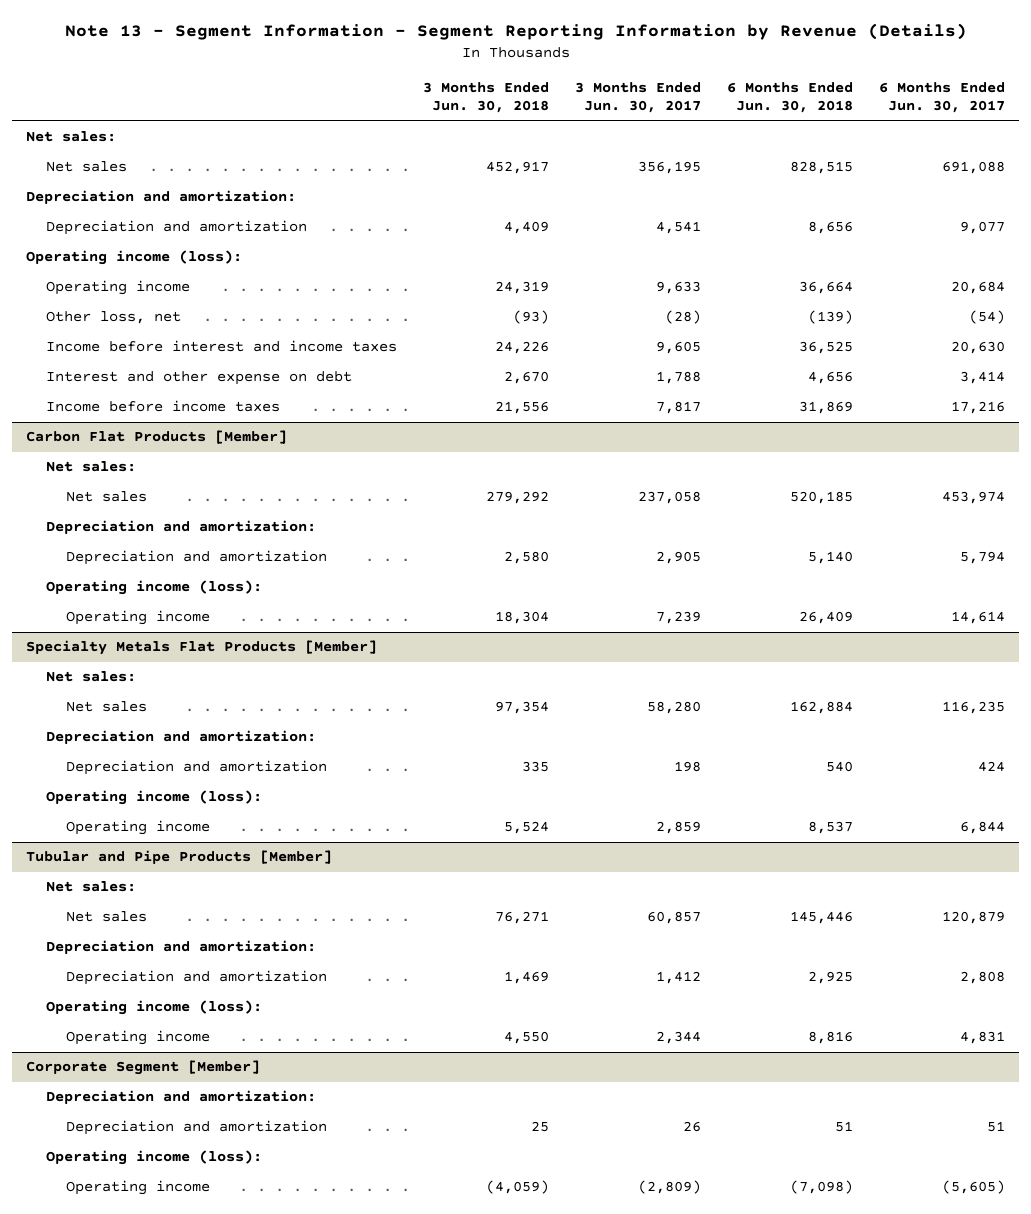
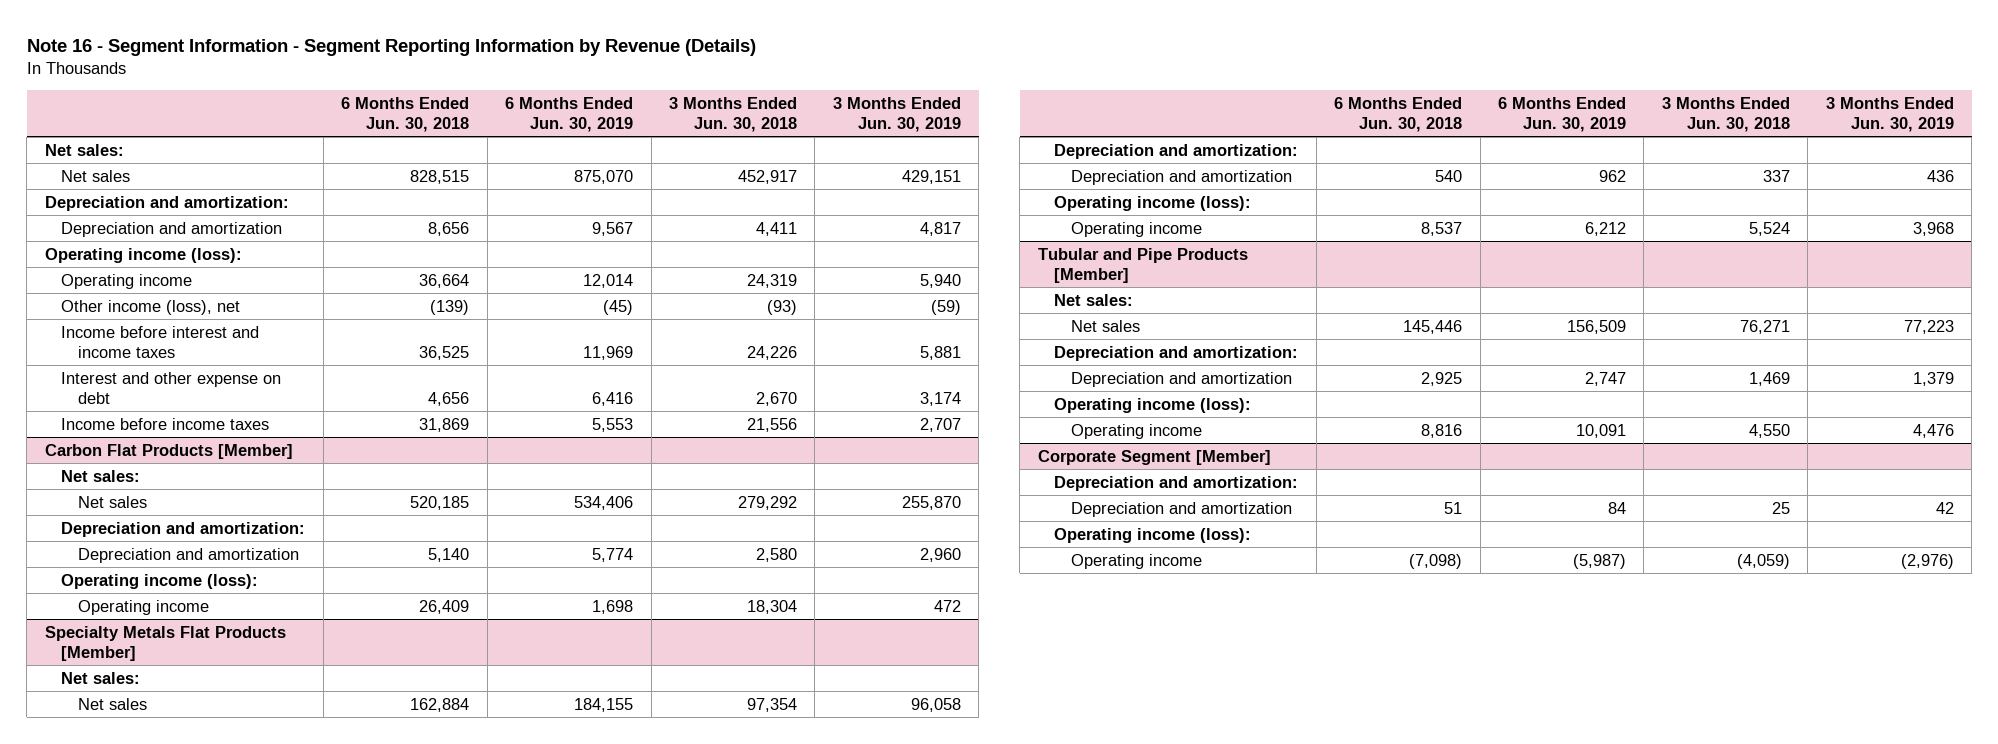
[64,23,967,41] Note 13 - Segment Information - Segment Reporting Information by Revenue (Details) -> [26,39,756,57] Note 16 - Segment Information - Segment Reporting Information by Revenue (Details)
[574,82,701,114] 3 Months Ended Jun. 30, 2017 -> none
[879,82,1006,114] 6 Months Ended Jun. 30, 2017 -> none
none -> [505,96,634,132] 6 Months Ended Jun. 30, 2019
none -> [832,96,961,132] 3 Months Ended Jun. 30, 2019
[503,221,549,235] 4,409 -> [756,221,798,236] 4,411
[45,311,181,325] Other loss, net -> [61,299,241,315] Other income (loss), net
[521,761,549,773] 335 -> [1762,169,1790,182] 337

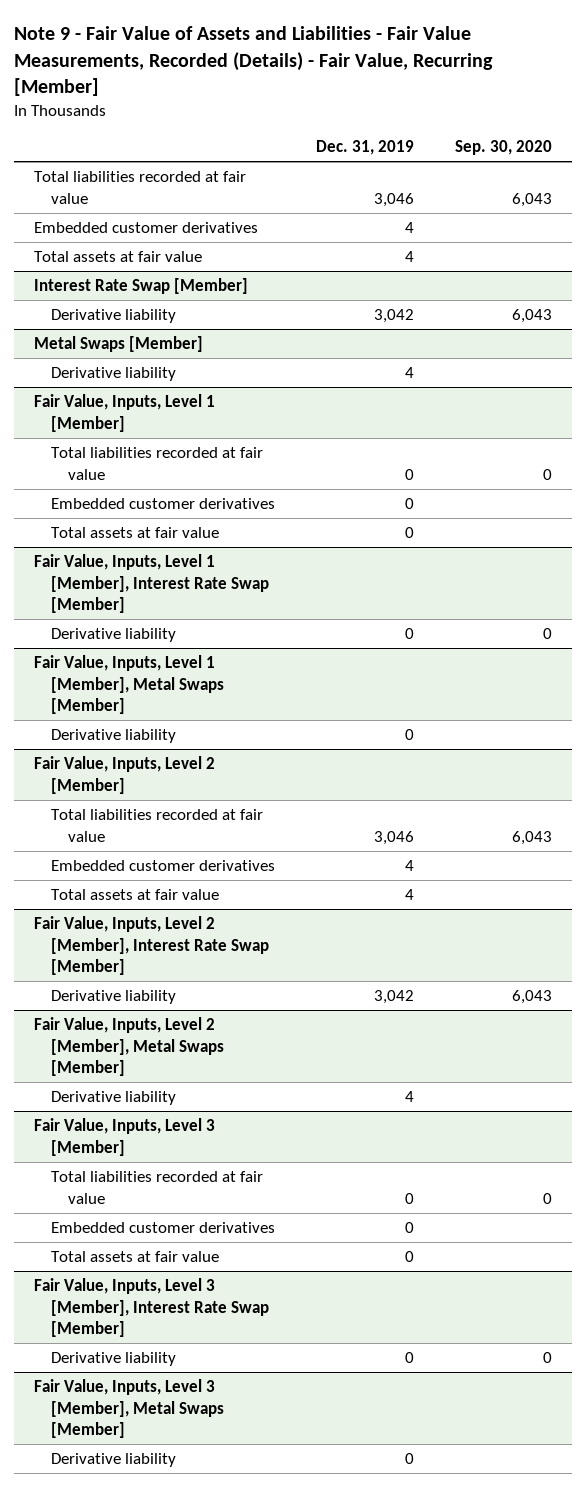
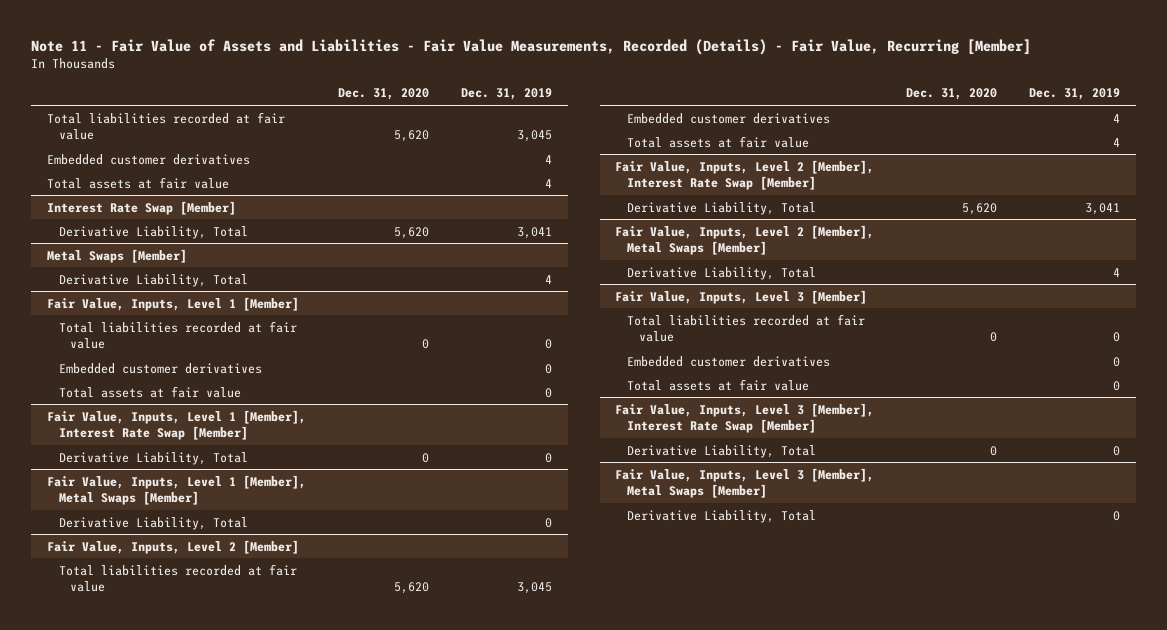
[14,26,494,96] Note 9 - Fair Value of Assets and Liabilities - Fair Value Measurements, Recorded (Details) - Fair Value, Recurring [Member] -> [31,38,1032,55] Note 11 - Fair Value of Assets and Liabilities - Fair Value Measurements, Recorded (Details) - Fair Value, Recurring [Member]
[454,140,552,156] Sep. 30, 2020 -> none
none -> [337,88,429,101] Dec. 31, 2020
[373,192,414,207] 3,046 -> [516,129,552,142] 3,045
[51,308,177,323] Derivative liability -> [58,225,248,239] Derivative Liability, Total
[373,308,414,323] 3,042 -> [516,226,552,239] 3,041
[51,366,177,381] Derivative liability -> [58,273,248,287] Derivative Liability, Total
[51,627,177,642] Derivative liability -> [58,451,248,465] Derivative Liability, Total
[51,728,177,743] Derivative liability -> [58,516,248,530] Derivative Liability, Total
[373,830,414,845] 3,046 -> [516,581,552,594] 3,045
[51,989,177,1004] Derivative liability -> [627,201,817,215] Derivative Liability, Total
[373,989,414,1004] 3,042 -> [1085,202,1121,215] 3,041
[51,1090,177,1105] Derivative liability -> [627,266,817,280] Derivative Liability, Total
[51,1351,177,1366] Derivative liability -> [627,444,817,458] Derivative Liability, Total
[51,1452,177,1467] Derivative liability -> [627,509,817,523] Derivative Liability, Total

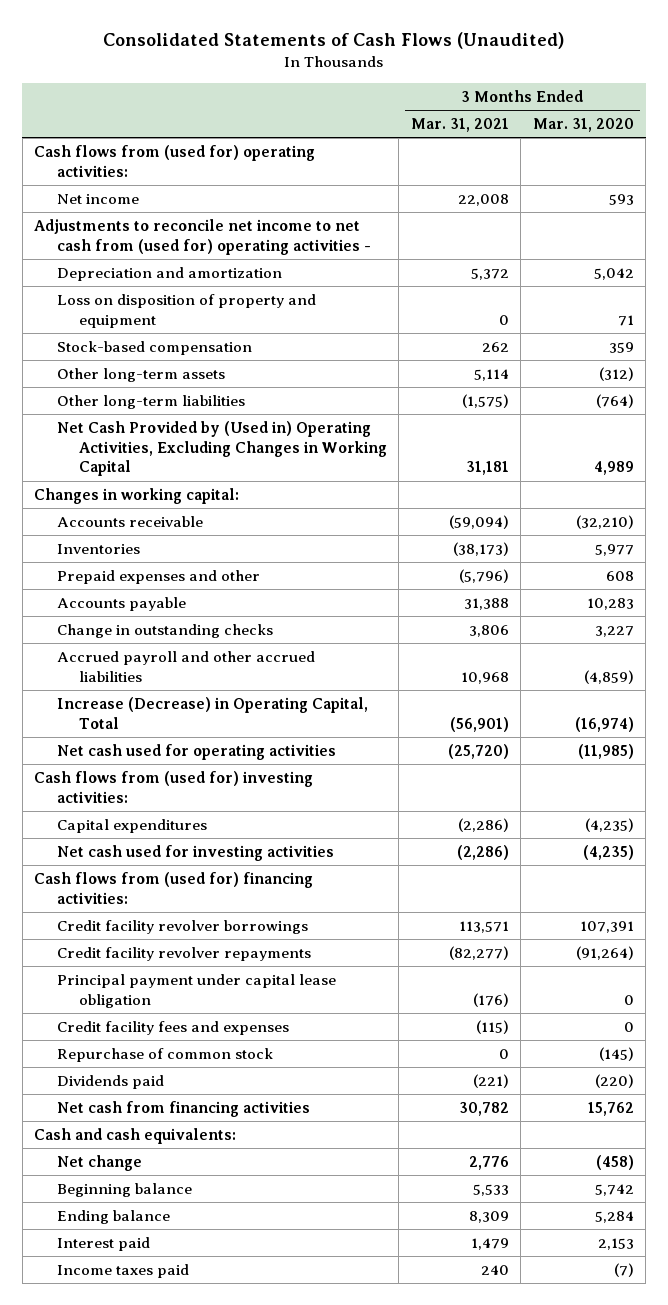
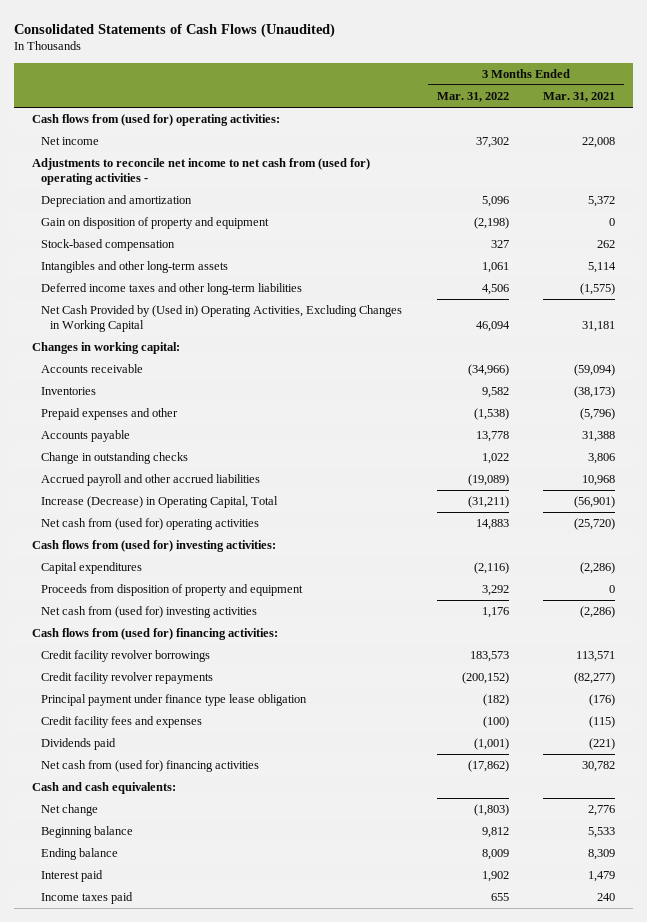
[532,118,634,133] Mar. 31, 2020 -> none
none -> [436,92,509,103] Mar. 31, 2022
[56,293,316,328] Loss on disposition of property and equipment -> [41,217,270,230] Gain on disposition of property and equipment
[56,367,225,382] Other long-term assets -> [41,261,229,274] Intangibles and other long-term assets
[56,394,245,409] Other long-term liabilities -> [41,283,303,296] Deferred income taxes and other long-term liabilities
[56,743,336,760] Net cash used for operating activities -> [41,518,260,531] Net cash from (used for) operating activities
none -> [41,584,304,597] Proceeds from disposition of property and equipment
[56,844,334,861] Net cash used for investing activities -> [41,606,258,619] Net cash from (used for) investing activities
[56,973,336,1008] Principal payment under capital lease obligation -> [41,694,308,707] Principal payment under finance type lease obligation
[56,1047,273,1062] Repurchase of common stock -> none
[56,1100,310,1117] Net cash from financing activities -> [41,760,260,773] Net cash from (used for) financing activities

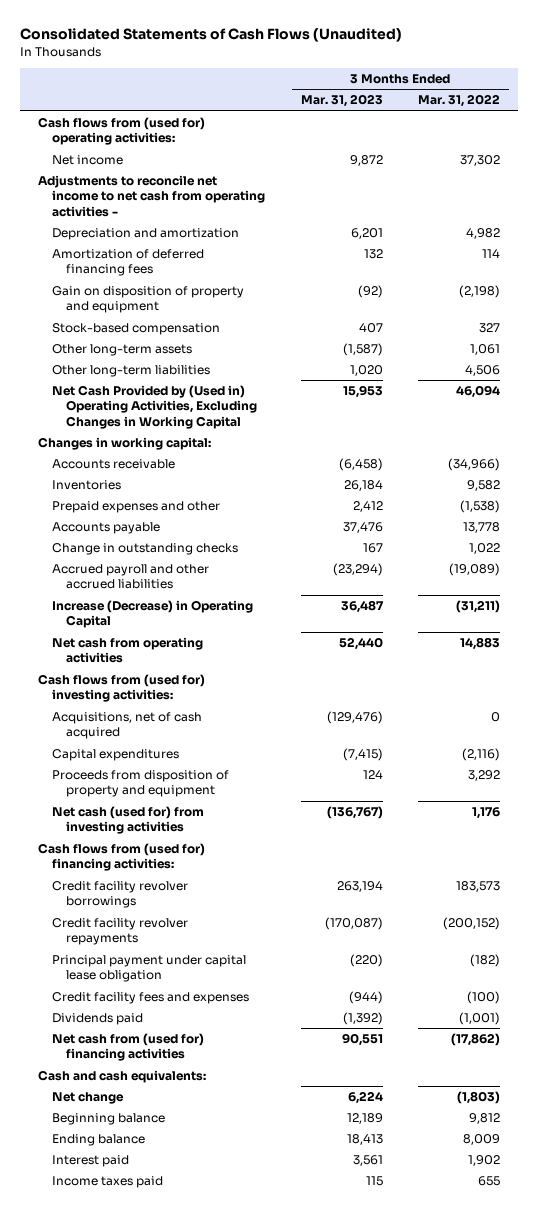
[543,92,616,103] Mar. 31, 2021 -> none
none -> [300,94,383,108] Mar. 31, 2023
[31,158,370,185] Adjustments to reconcile net income to net cash from (used for) operating activities - -> [38,175,265,217] Adjustments to reconcile net income to net cash from operating activities -
[481,196,509,208] 5,096 -> [466,228,501,240] 4,982
none -> [51,249,204,277] Amortization of deferred financing fees
[41,261,229,274] Intangibles and other long-term assets -> [51,344,192,357] Other long-term assets
[41,283,303,296] Deferred income taxes and other long-term liabilities -> [51,365,210,378] Other long-term liabilities
[41,496,279,509] Increase (Decrease) in Operating Capital, Total -> [51,600,253,629] Increase (Decrease) in Operating Capital
[41,518,260,531] Net cash from (used for) operating activities -> [51,637,203,664] Net cash from operating activities
none -> [51,712,202,740] Acquisitions, net of cash acquired
[41,606,258,619] Net cash from (used for) investing activities -> [51,806,204,835] Net cash (used for) from investing activities
[41,694,308,707] Principal payment under finance type lease obligation -> [51,955,246,983] Principal payment under capital lease obligation

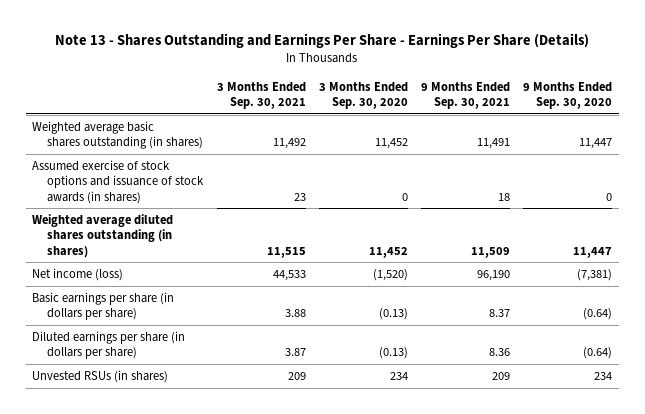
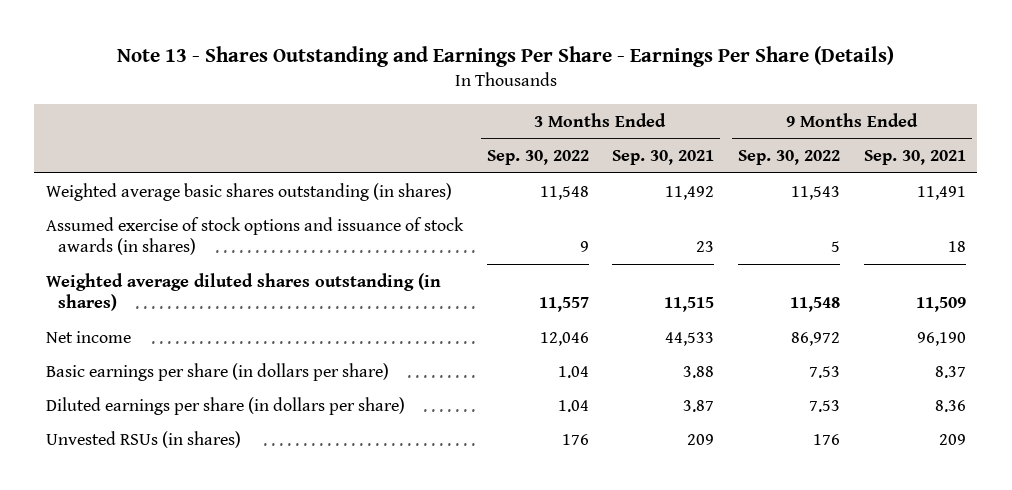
[318,81,408,109] 3 Months Ended Sep. 30, 2020 -> none
[523,81,613,109] 9 Months Ended Sep. 30, 2020 -> none
none -> [486,150,589,166] Sep. 30, 2022
none -> [737,150,840,166] Sep. 30, 2022
[32,268,124,282] Net income (loss) -> [45,330,131,343] Net income

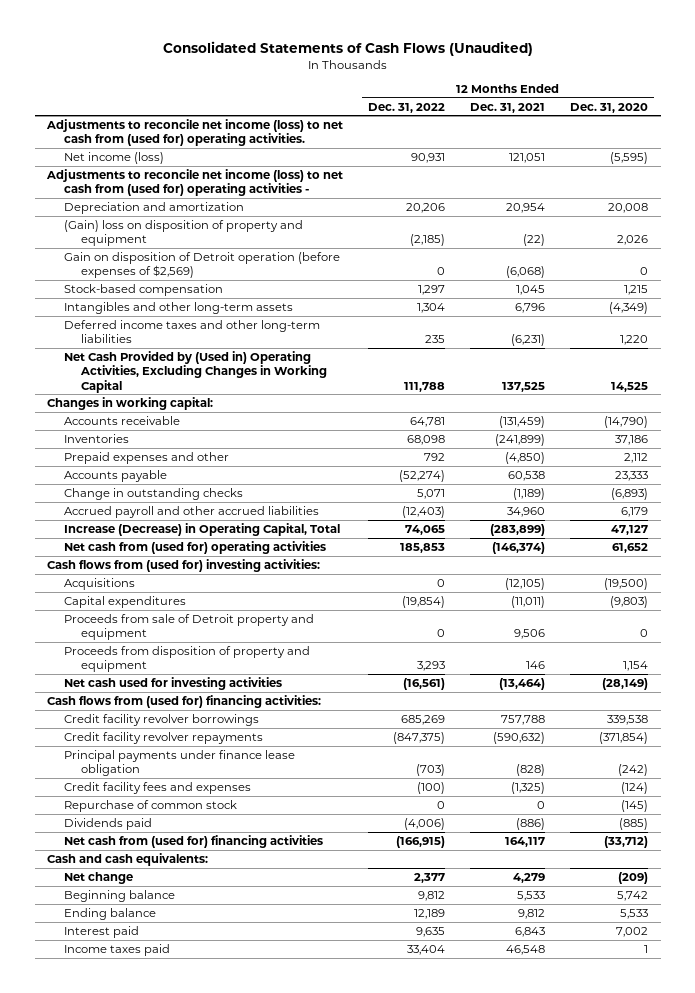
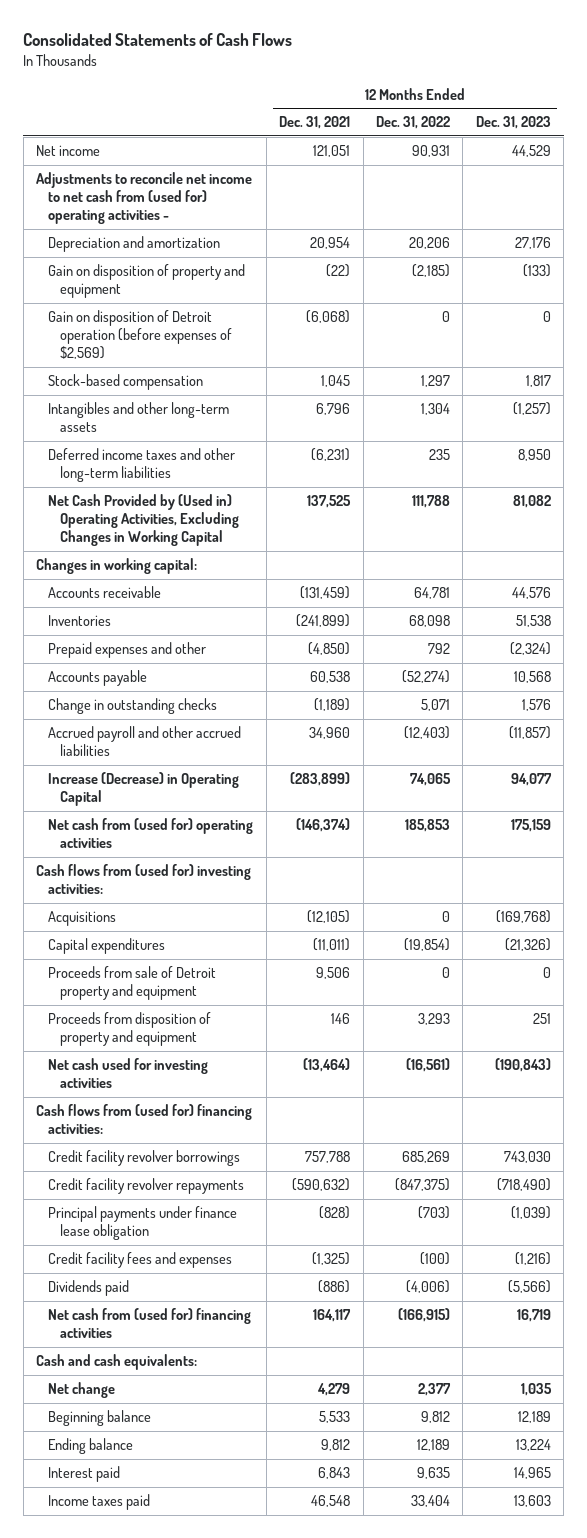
[162,40,533,56] Consolidated Statements of Cash Flows (Unaudited) -> [23,33,293,47] Consolidated Statements of Cash Flows
[570,102,649,113] Dec. 31, 2020 -> none
none -> [475,116,551,130] Dec. 31, 2023
[46,118,344,147] Adjustments to reconcile net income (loss) to net cash from (used for) operating activities. -> none
[64,151,165,164] Net income (loss) -> [36,145,101,157] Net income
[46,168,344,197] Adjustments to reconcile net income (loss) to net cash from (used for) operating activities - -> [36,172,253,225] Adjustments to reconcile net income to net cash from (used for) operating activities -
[64,219,304,247] (Gain) loss on disposition of property and equipment -> [48,264,246,299] Gain on disposition of property and equipment
[64,522,341,536] Increase (Decrease) in Operating Capital, Total -> [48,772,240,807] Increase (Decrease) in Operating Capital
[64,799,238,812] Repurchase of common stock -> none

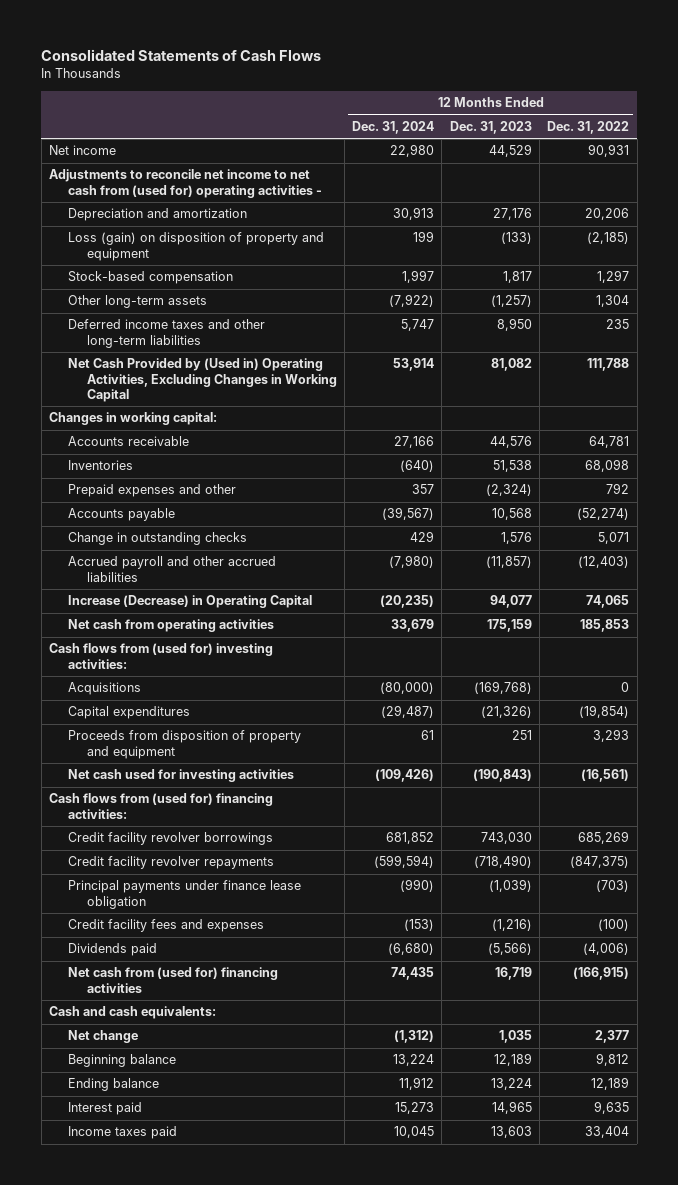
[279,116,351,130] Dec. 31, 2021 -> none
none -> [352,120,435,134] Dec. 31, 2024
[48,310,233,360] Gain on disposition of Detroit operation (before expenses of $2,569) -> none
[48,264,246,299] Gain on disposition of property and equipment -> [67,232,324,261] Loss (gain) on disposition of property and equipment
[48,402,230,433] Intangibles and other long-term assets -> [67,295,207,309] Other long-term assets
[48,818,254,849] Net cash from (used for) operating activities -> [67,619,274,633] Net cash from operating activities
[48,966,217,1001] Proceeds from sale of Detroit property and equipment -> none

